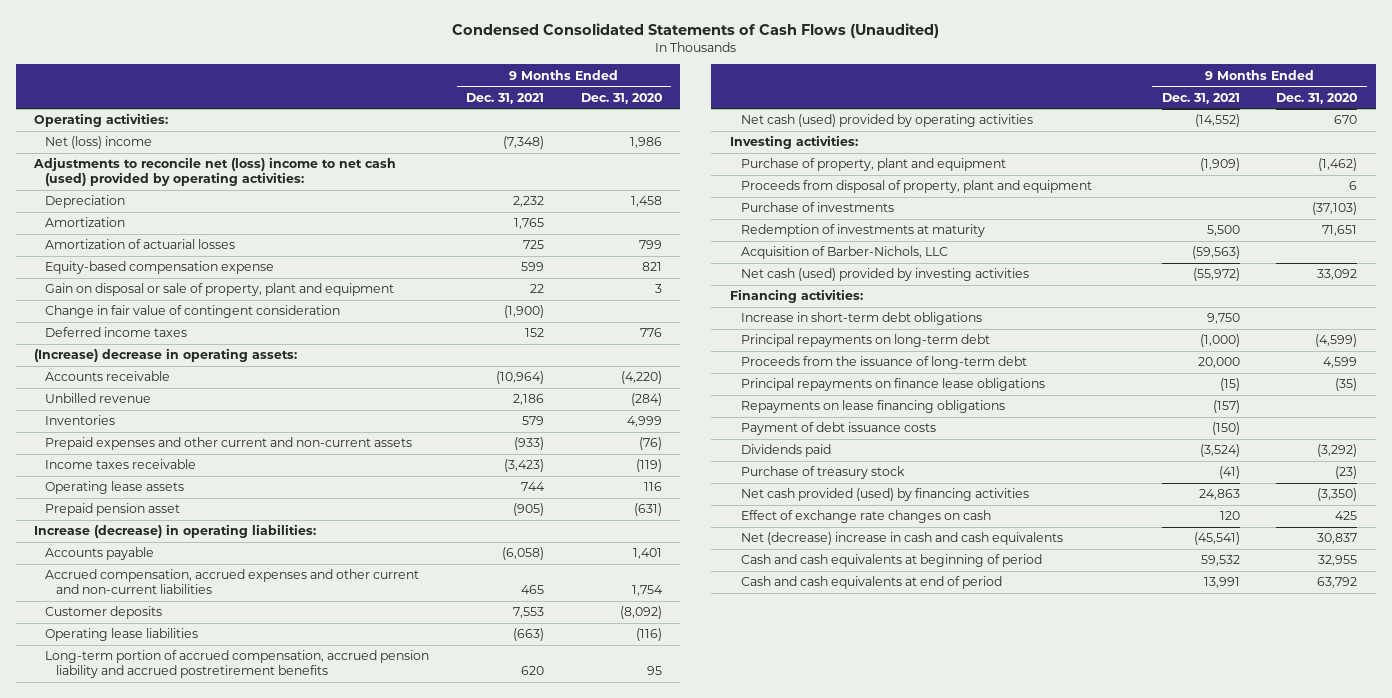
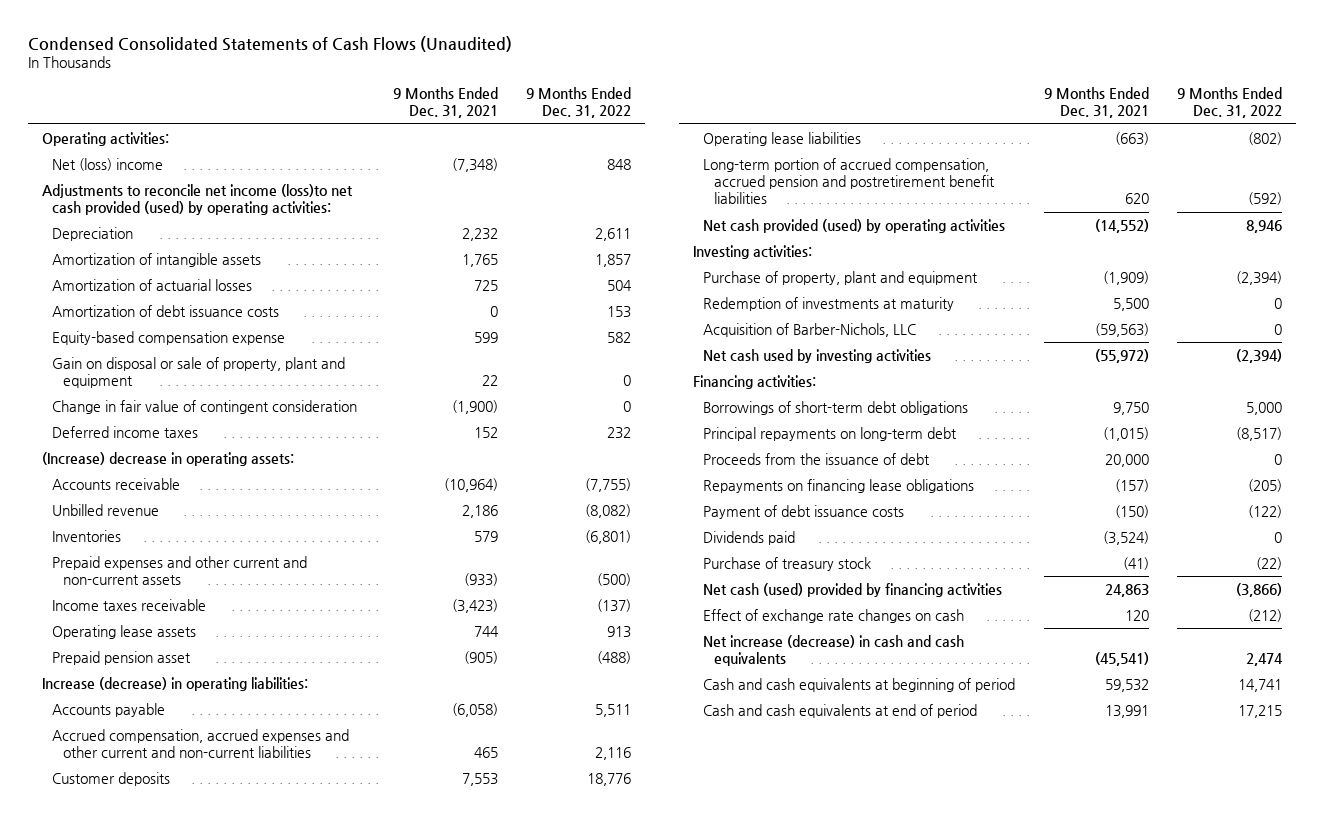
[580,92,662,104] Dec. 31, 2020 -> none
none -> [526,86,632,119] 9 Months Ended Dec. 31, 2022
[33,157,397,187] Adjustments to reconcile net (loss) income to net cash (used) provided by operating activities: -> [41,183,353,216] Adjustments to reconcile net income (loss)to net cash provided (used) by operating activities:
[45,217,126,228] Amortization -> [52,252,262,267] Amortization of intangible assets
none -> [52,304,280,317] Amortization of debt issuance costs
[45,650,430,679] Long-term portion of accrued compensation, accrued pension liability and accrued postretirement benefits -> [703,157,995,205] Long-term portion of accrued compensation, accrued pension and postretirement benefit liabilities
[740,114,1033,128] Net cash (used) provided by operating activities -> [703,218,1006,233] Net cash provided (used) by operating activities
[740,180,1092,194] Proceeds from disposal of property, plant and equipment -> none
[740,202,894,213] Purchase of investments -> none
[740,268,1029,282] Net cash (used) provided by investing activities -> [703,348,932,363] Net cash used by investing activities
[740,378,1045,392] Principal repayments on finance lease obligations -> none
[740,312,982,326] Increase in short-term debt obligations -> [703,400,969,415] Borrowings of short-term debt obligations
[1199,334,1240,348] (1,000) -> [1102,426,1149,441] (1,015)
[740,356,1027,370] Proceeds from the issuance of long-term debt -> [703,452,931,465] Proceeds from the issuance of debt
[740,400,1005,414] Repayments on lease financing obligations -> [703,478,975,493] Repayments on financing lease obligations
[740,488,1029,502] Net cash provided (used) by financing activities -> [703,582,1003,597] Net cash (used) provided by financing activities
[740,532,1063,546] Net (decrease) increase in cash and cash equivalents -> [703,634,965,667] Net increase (decrease) in cash and cash equivalents

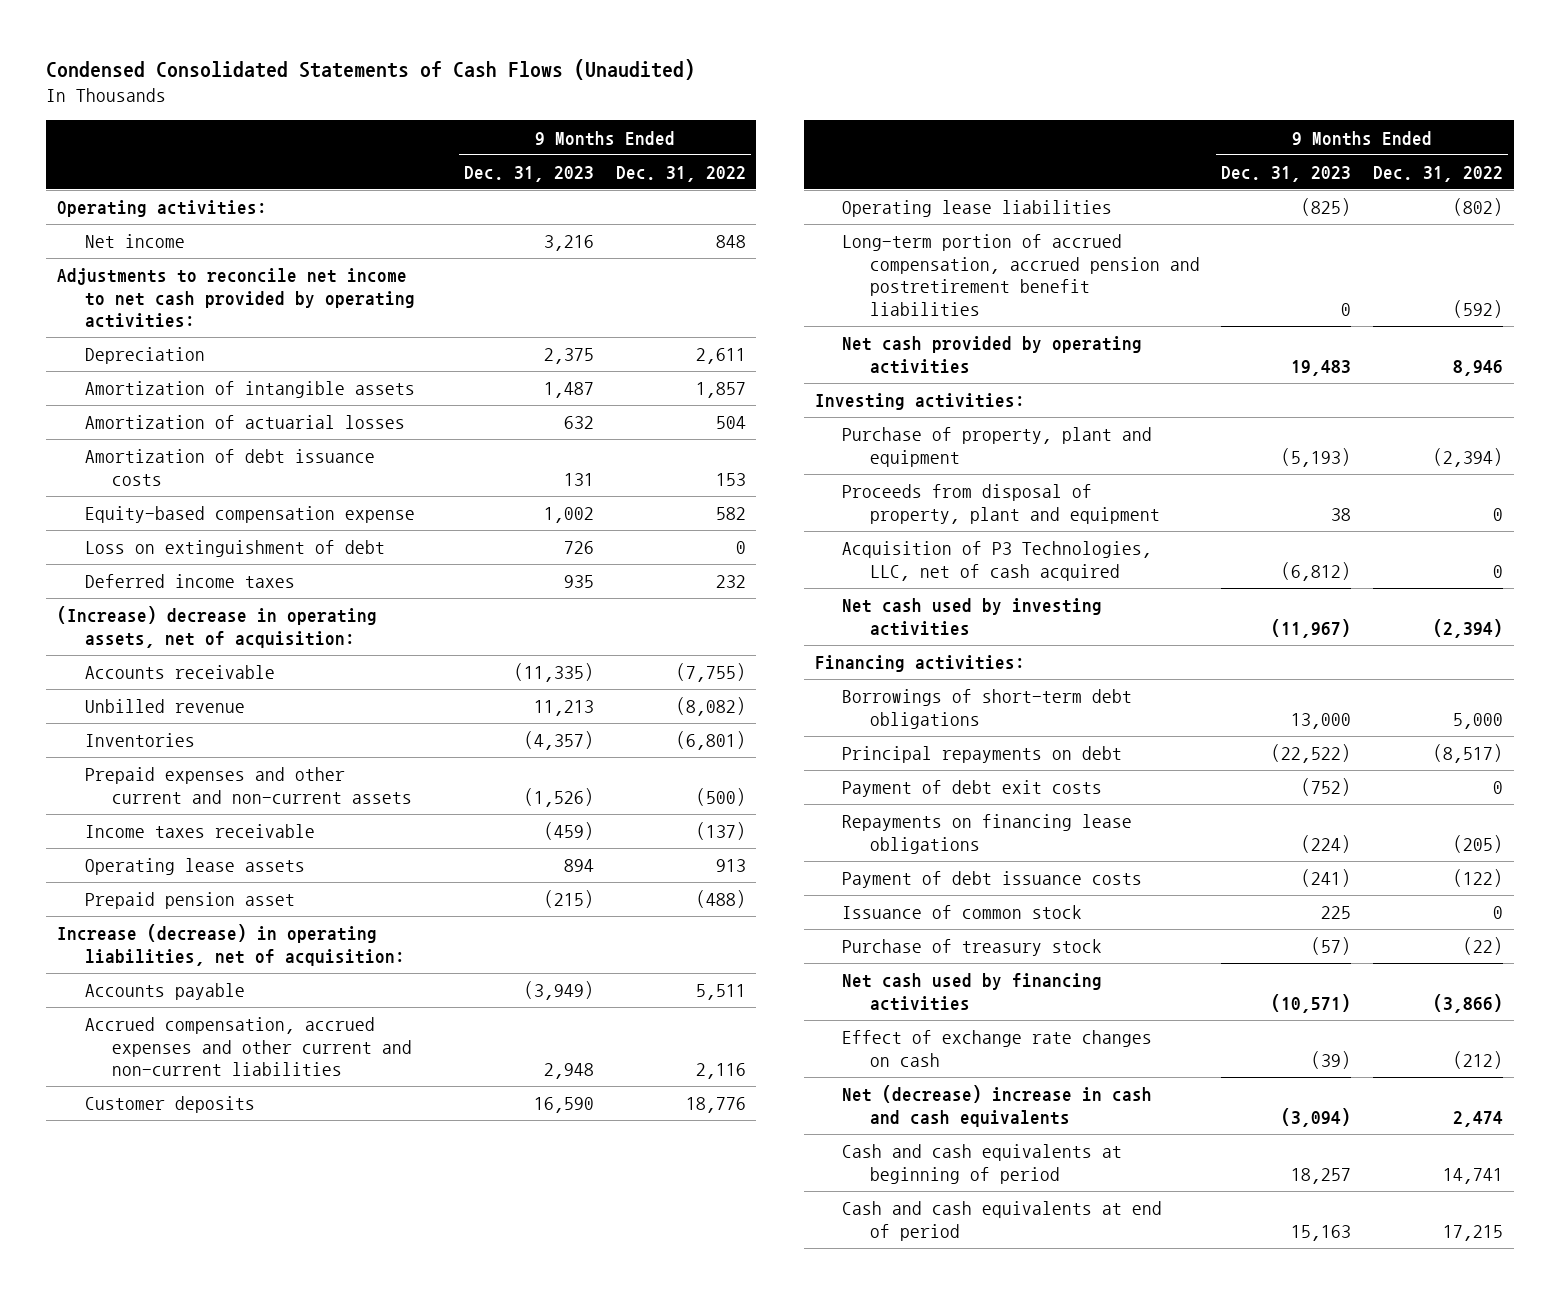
[392,86,498,119] 9 Months Ended Dec. 31, 2021 -> none
none -> [464,165,595,182] Dec. 31, 2023
[52,157,164,171] Net (loss) income -> [84,234,185,249] Net income
[41,183,353,216] Adjustments to reconcile net income (loss)to net cash provided (used) by operating activities: -> [57,268,415,329] Adjustments to reconcile net income to net cash provided by operating activities:
[52,356,346,389] Gain on disposal or sale of property, plant and equipment -> none
[52,399,358,414] Change in fair value of contingent consideration -> none
none -> [84,540,385,558] Loss on extinguishment of debt
[41,451,294,466] (Increase) decrease in operating assets: -> [57,606,378,648] (Increase) decrease in operating assets, net of acquisition:
[41,676,308,691] Increase (decrease) in operating liabilities: -> [57,924,405,966] Increase (decrease) in operating liabilities, net of acquisition:
[703,218,1006,233] Net cash provided (used) by operating activities -> [842,336,1143,374] Net cash provided by operating activities
[703,296,955,311] Redemption of investments at maturity -> none
none -> [842,484,1160,524] Proceeds from disposal of property, plant and equipment
[703,322,917,337] Acquisition of Barber-Nichols, LLC -> [842,541,1153,581] Acquisition of P3 Technologies, LLC, net of cash acquired
[703,452,931,465] Proceeds from the issuance of debt -> none
[703,426,958,441] Principal repayments on long-term debt -> [842,746,1123,764] Principal repayments on debt
none -> [842,780,1103,798] Payment of debt exit costs
[703,530,796,545] Dividends paid -> none
none -> [842,905,1083,920] Issuance of common stock
[703,582,1003,597] Net cash (used) provided by financing activities -> [842,973,1103,1011] Net cash used by financing activities
[703,634,965,667] Net increase (decrease) in cash and cash equivalents -> [842,1085,1153,1127] Net (decrease) increase in cash and cash equivalents

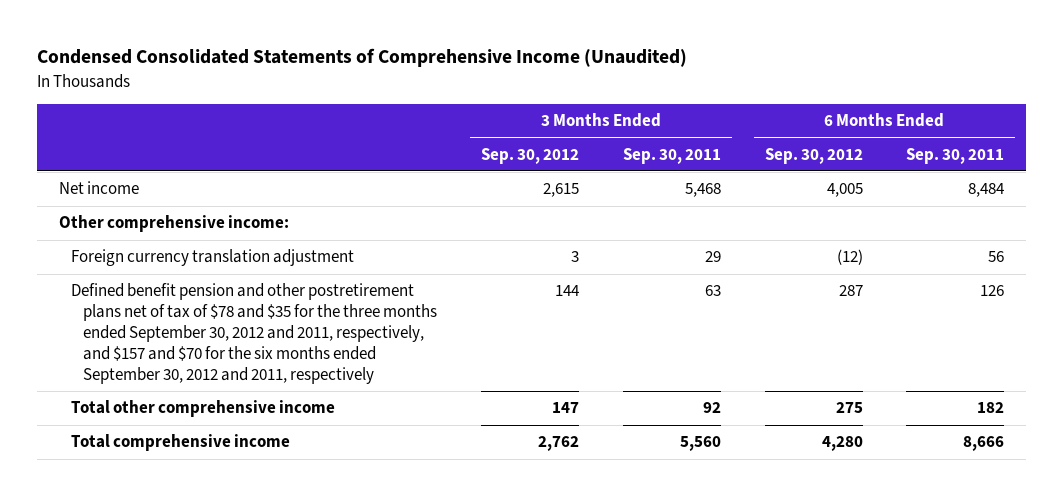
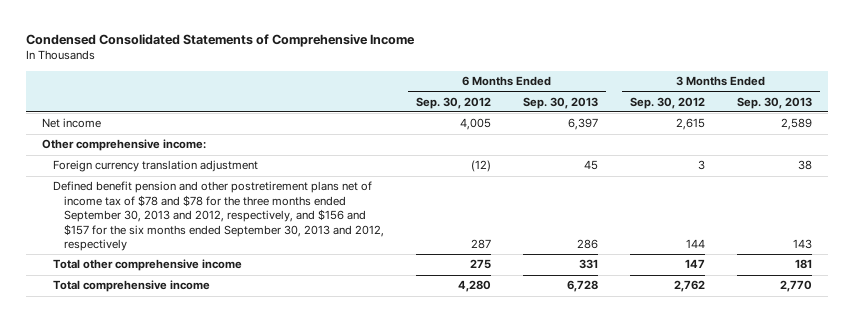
[36,48,687,68] Condensed Consolidated Statements of Comprehensive Income (Unaudited) -> [26,33,416,47] Condensed Consolidated Statements of Comprehensive Income
[622,147,721,164] Sep. 30, 2011 -> none
[906,147,1005,164] Sep. 30, 2011 -> none
none -> [522,96,598,109] Sep. 30, 2013
none -> [736,96,812,109] Sep. 30, 2013
[70,283,437,385] Defined benefit pension and other postretirement plans net of tax of $78 and $35 for the three months ended September 30, 2012 and 2011, respectively, and $157 and $70 for the six months ended September 30, 2012 and 2011, respectively -> [52,181,384,252] Defined benefit pension and other postretirement plans net of income tax of $78 and $78 for the three months ended September 30, 2013 and 2012, respectively, and $156 and $157 for the six months ended September 30, 2013 and 2012, respectively

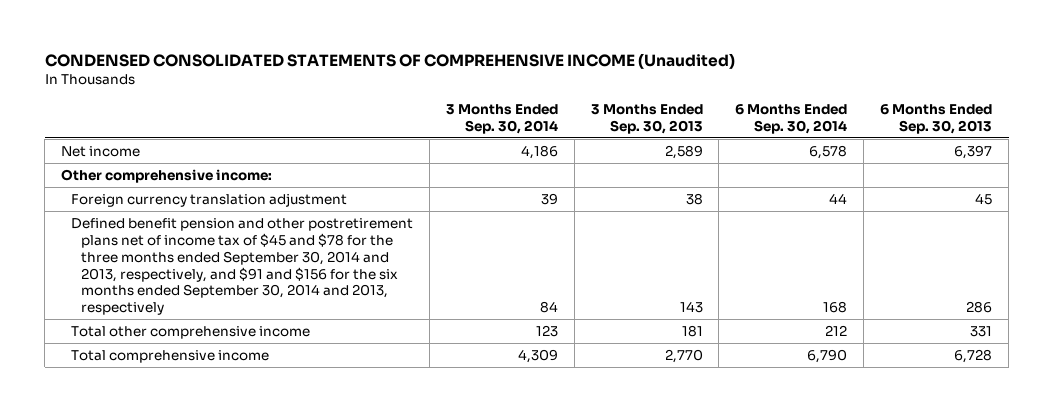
[26,33,416,47] Condensed Consolidated Statements of Comprehensive Income -> [44,52,735,69] CONDENSED CONSOLIDATED STATEMENTS OF COMPREHENSIVE INCOME (Unaudited)
[415,96,491,109] Sep. 30, 2012 -> none
[629,96,705,109] Sep. 30, 2012 -> none
none -> [445,103,558,134] 3 Months Ended Sep. 30, 2014
none -> [735,103,848,134] 6 Months Ended Sep. 30, 2014
[52,181,384,252] Defined benefit pension and other postretirement plans net of income tax of $78 and $78 for the three months ended September 30, 2013 and 2012, respectively, and $156 and $157 for the six months ended September 30, 2013 and 2012, respectively -> [70,217,413,316] Defined benefit pension and other postretirement plans net of income tax of $45 and $78 for the three months ended September 30, 2014 and 2013, respectively, and $91 and $156 for the six months ended September 30, 2014 and 2013, respectively

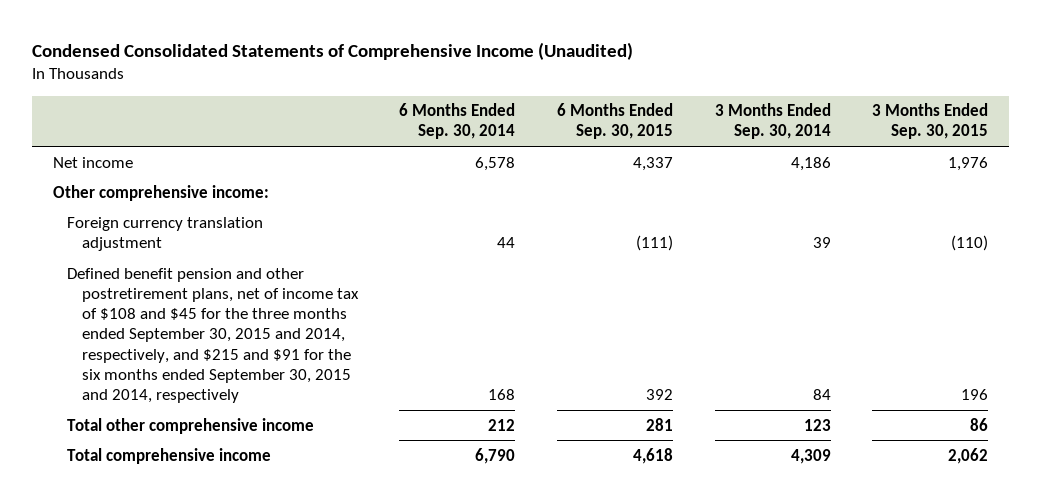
[44,52,735,69] CONDENSED CONSOLIDATED STATEMENTS OF COMPREHENSIVE INCOME (Unaudited) -> [32,42,634,61] Condensed Consolidated Statements of Comprehensive Income (Unaudited)
[590,103,703,134] 3 Months Ended Sep. 30, 2013 -> none
[880,103,993,134] 6 Months Ended Sep. 30, 2013 -> none
none -> [556,103,673,140] 6 Months Ended Sep. 30, 2015
none -> [872,103,989,140] 3 Months Ended Sep. 30, 2015
[70,217,413,316] Defined benefit pension and other postretirement plans net of income tax of $45 and $78 for the three months ended September 30, 2014 and 2013, respectively, and $91 and $156 for the six months ended September 30, 2014 and 2013, respectively -> [67,267,359,404] Defined benefit pension and other postretirement plans, net of income tax of $108 and $45 for the three months ended September 30, 2015 and 2014, respectively, and $215 and $91 for the six months ended September 30, 2015 and 2014, respectively

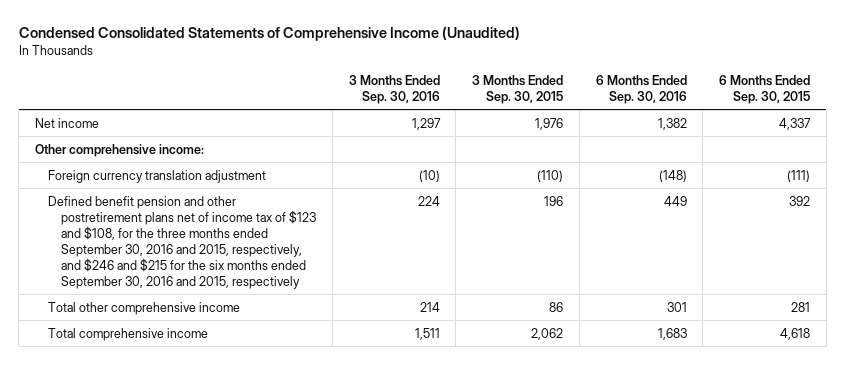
[399,103,516,140] 6 Months Ended Sep. 30, 2014 -> none
[714,103,831,140] 3 Months Ended Sep. 30, 2014 -> none
none -> [348,75,440,105] 3 Months Ended Sep. 30, 2016
none -> [595,75,687,105] 6 Months Ended Sep. 30, 2016
[67,267,359,404] Defined benefit pension and other postretirement plans, net of income tax of $108 and $45 for the three months ended September 30, 2015 and 2014, respectively, and $215 and $91 for the six months ended September 30, 2015 and 2014, respectively -> [48,195,317,289] Defined benefit pension and other postretirement plans net of income tax of $123 and $108, for the three months ended September 30, 2016 and 2015, respectively, and $246 and $215 for the six months ended September 30, 2016 and 2015, respectively

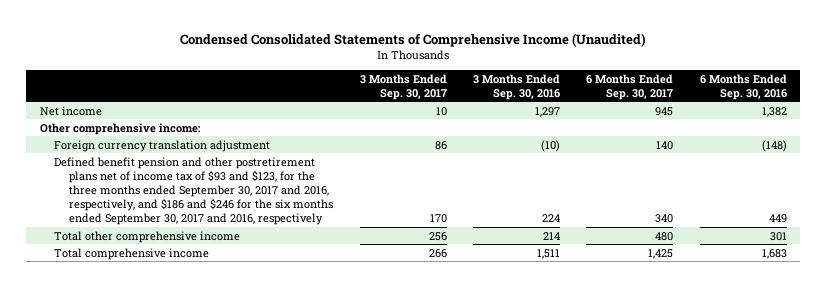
[472,75,564,105] 3 Months Ended Sep. 30, 2015 -> none
[719,75,811,105] 6 Months Ended Sep. 30, 2015 -> none
none -> [359,73,447,100] 3 Months Ended Sep. 30, 2017
none -> [586,73,674,100] 6 Months Ended Sep. 30, 2017
[48,195,317,289] Defined benefit pension and other postretirement plans net of income tax of $123 and $108, for the three months ended September 30, 2016 and 2015, respectively, and $246 and $215 for the six months ended September 30, 2016 and 2015, respectively -> [54,156,334,226] Defined benefit pension and other postretirement plans net of income tax of $93 and $123, for the three months ended September 30, 2017 and 2016, respectively, and $186 and $246 for the six months ended September 30, 2017 and 2016, respectively

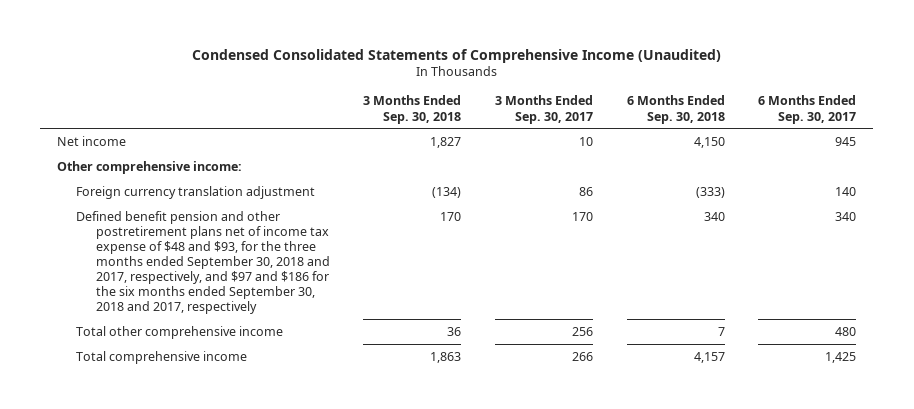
[472,73,560,100] 3 Months Ended Sep. 30, 2016 -> none
[699,73,787,100] 6 Months Ended Sep. 30, 2016 -> none
none -> [363,95,462,124] 3 Months Ended Sep. 30, 2018
none -> [626,95,725,124] 6 Months Ended Sep. 30, 2018
[54,156,334,226] Defined benefit pension and other postretirement plans net of income tax of $93 and $123, for the three months ended September 30, 2017 and 2016, respectively, and $186 and $246 for the six months ended September 30, 2017 and 2016, respectively -> [76,210,330,315] Defined benefit pension and other postretirement plans net of income tax expense of $48 and $93, for the three months ended September 30, 2018 and 2017, respectively, and $97 and $186 for the six months ended September 30, 2018 and 2017, respectively

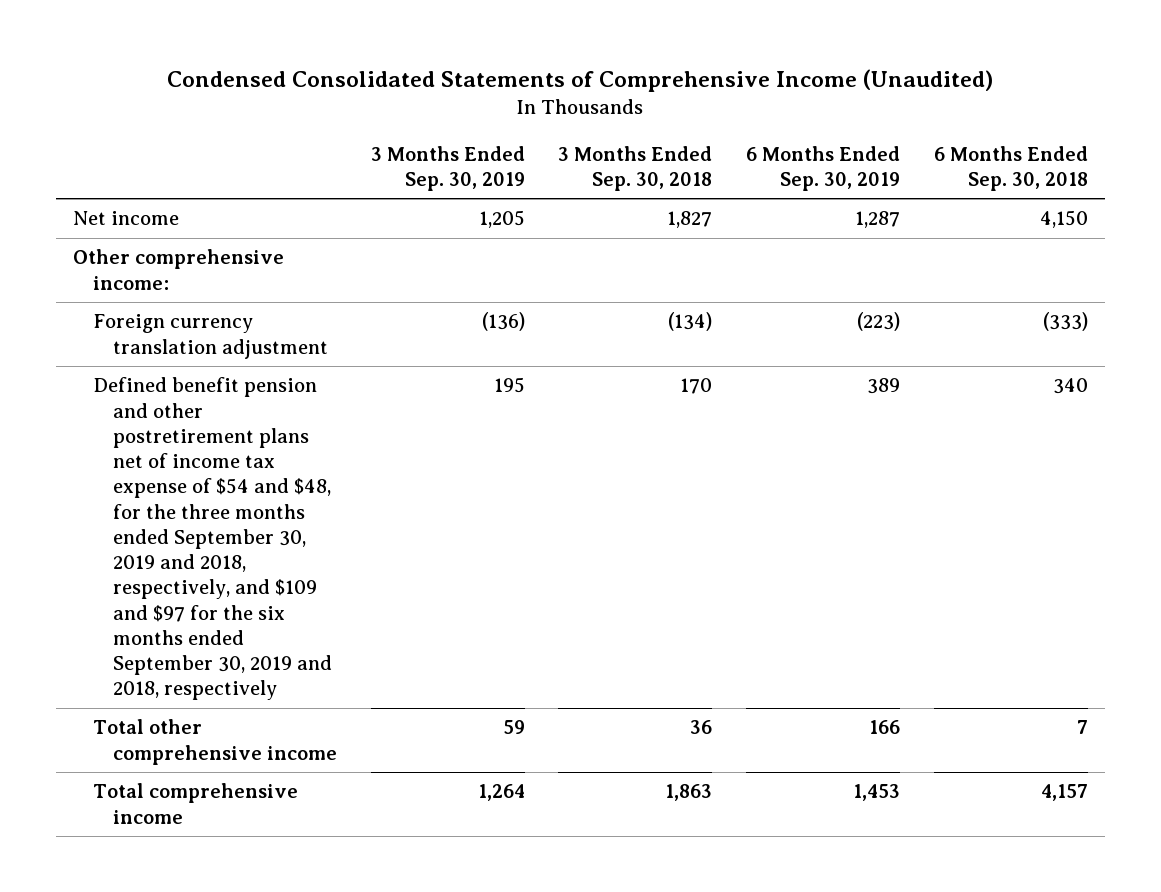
[494,95,593,124] 3 Months Ended Sep. 30, 2017 -> none
[758,95,857,124] 6 Months Ended Sep. 30, 2017 -> none
none -> [370,145,525,191] 3 Months Ended Sep. 30, 2019
none -> [746,145,901,191] 6 Months Ended Sep. 30, 2019
[76,210,330,315] Defined benefit pension and other postretirement plans net of income tax expense of $48 and $93, for the three months ended September 30, 2018 and 2017, respectively, and $97 and $186 for the six months ended September 30, 2018 and 2017, respectively -> [92,377,332,701] Defined benefit pension and other postretirement plans net of income tax expense of $54 and $48, for the three months ended September 30, 2019 and 2018, respectively, and $109 and $97 for the six months ended September 30, 2019 and 2018, respectively

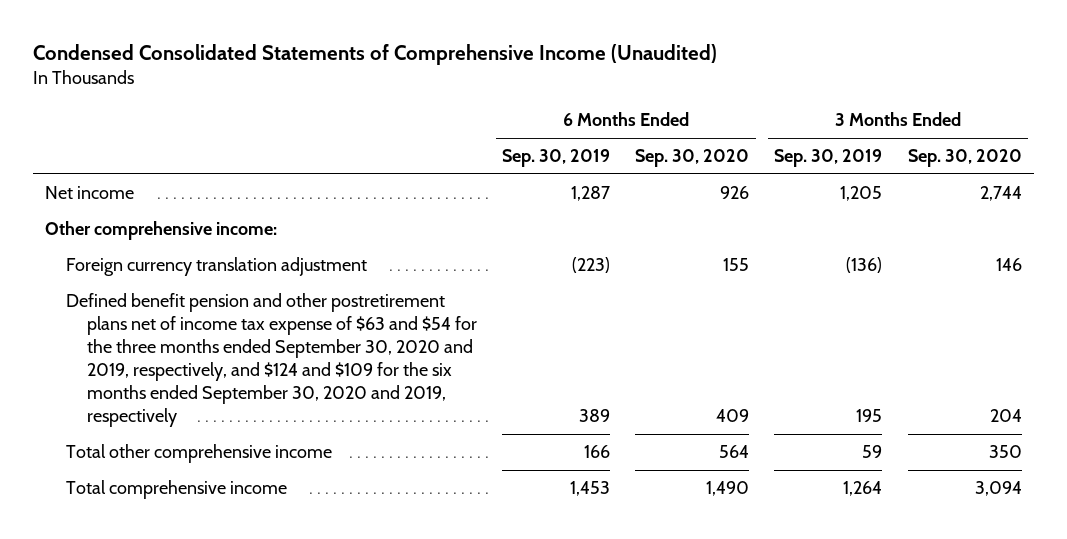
[558,145,713,191] 3 Months Ended Sep. 30, 2018 -> none
[934,145,1089,191] 6 Months Ended Sep. 30, 2018 -> none
none -> [635,149,750,168] Sep. 30, 2020
none -> [907,149,1022,168] Sep. 30, 2020
[92,377,332,701] Defined benefit pension and other postretirement plans net of income tax expense of $54 and $48, for the three months ended September 30, 2019 and 2018, respectively, and $109 and $97 for the six months ended September 30, 2019 and 2018, respectively -> [66,293,477,427] Defined benefit pension and other postretirement plans net of income tax expense of $63 and $54 for the three months ended September 30, 2020 and 2019, respectively, and $124 and $109 for the six months ended September 30, 2020 and 2019, respectively

